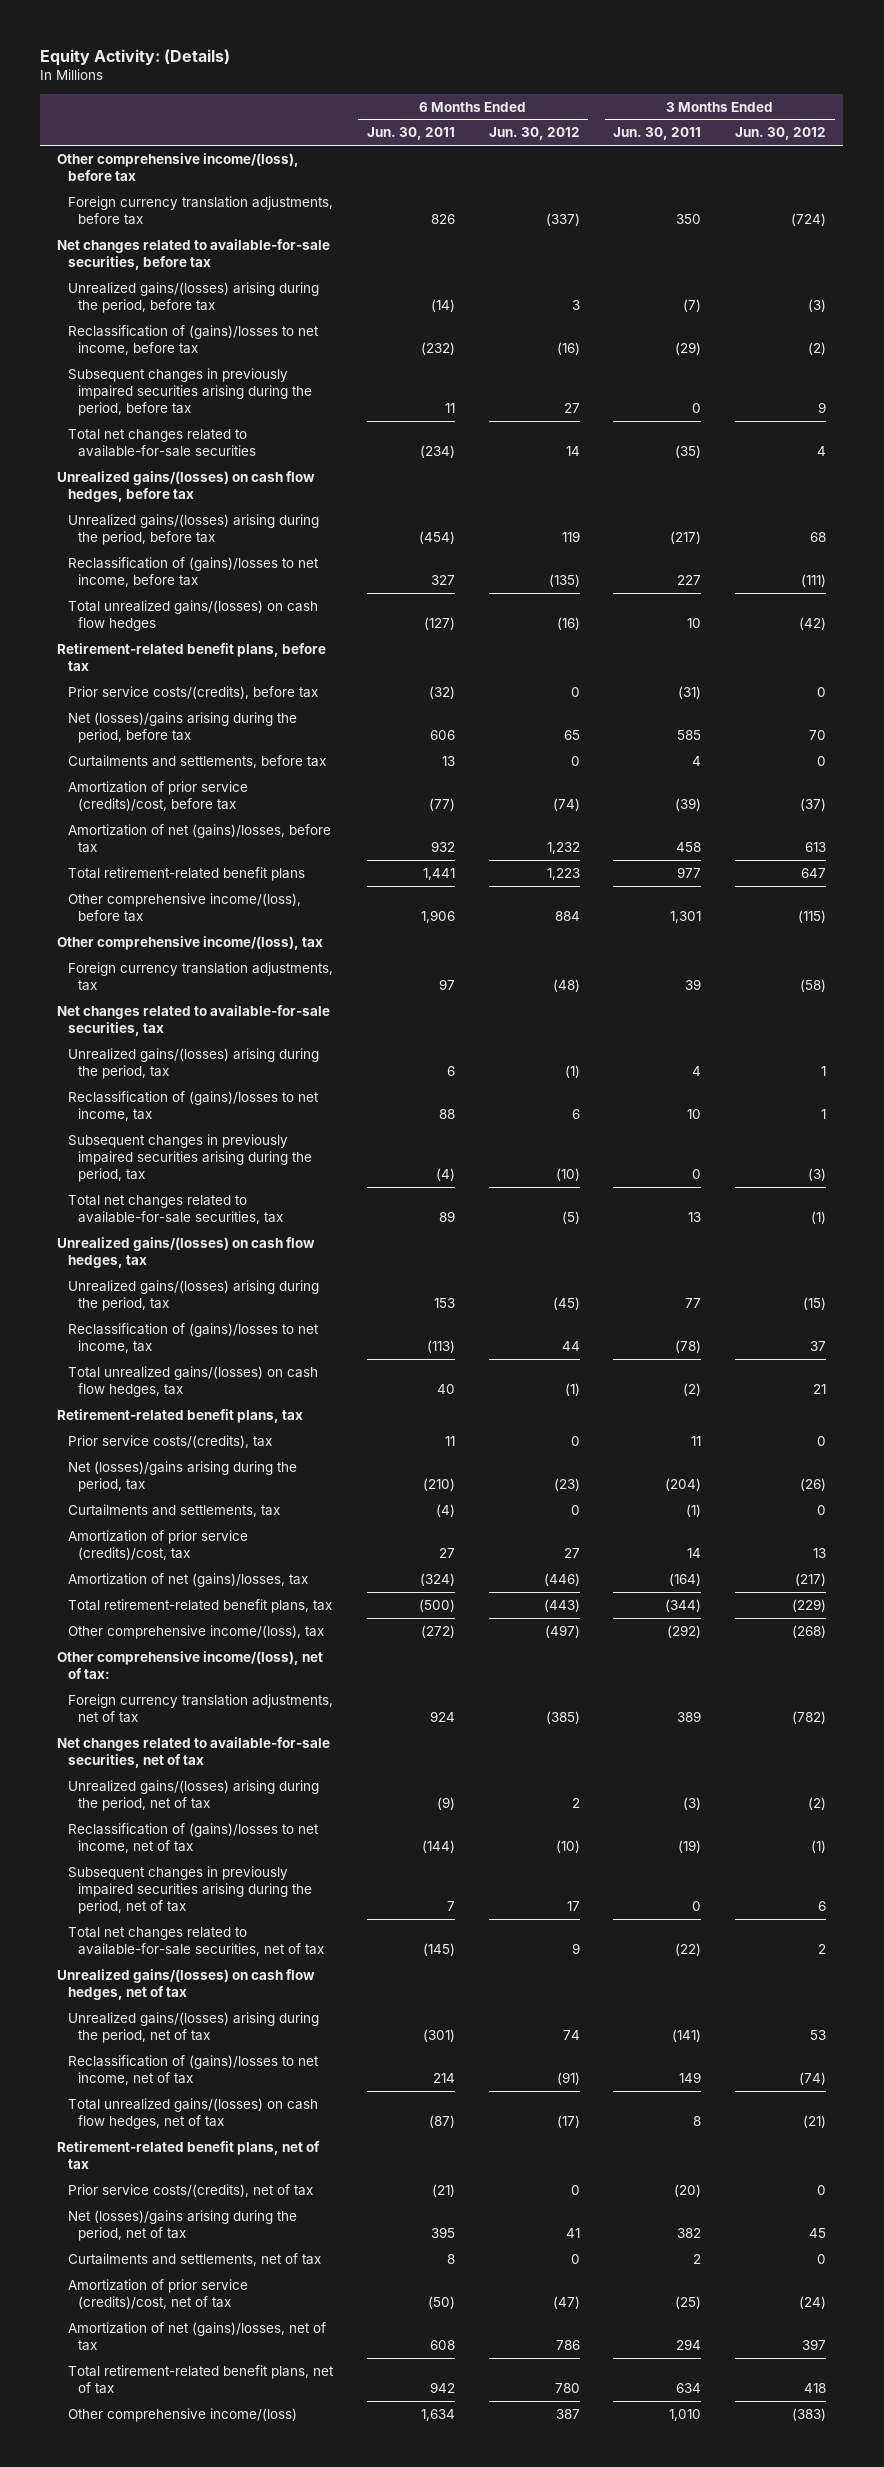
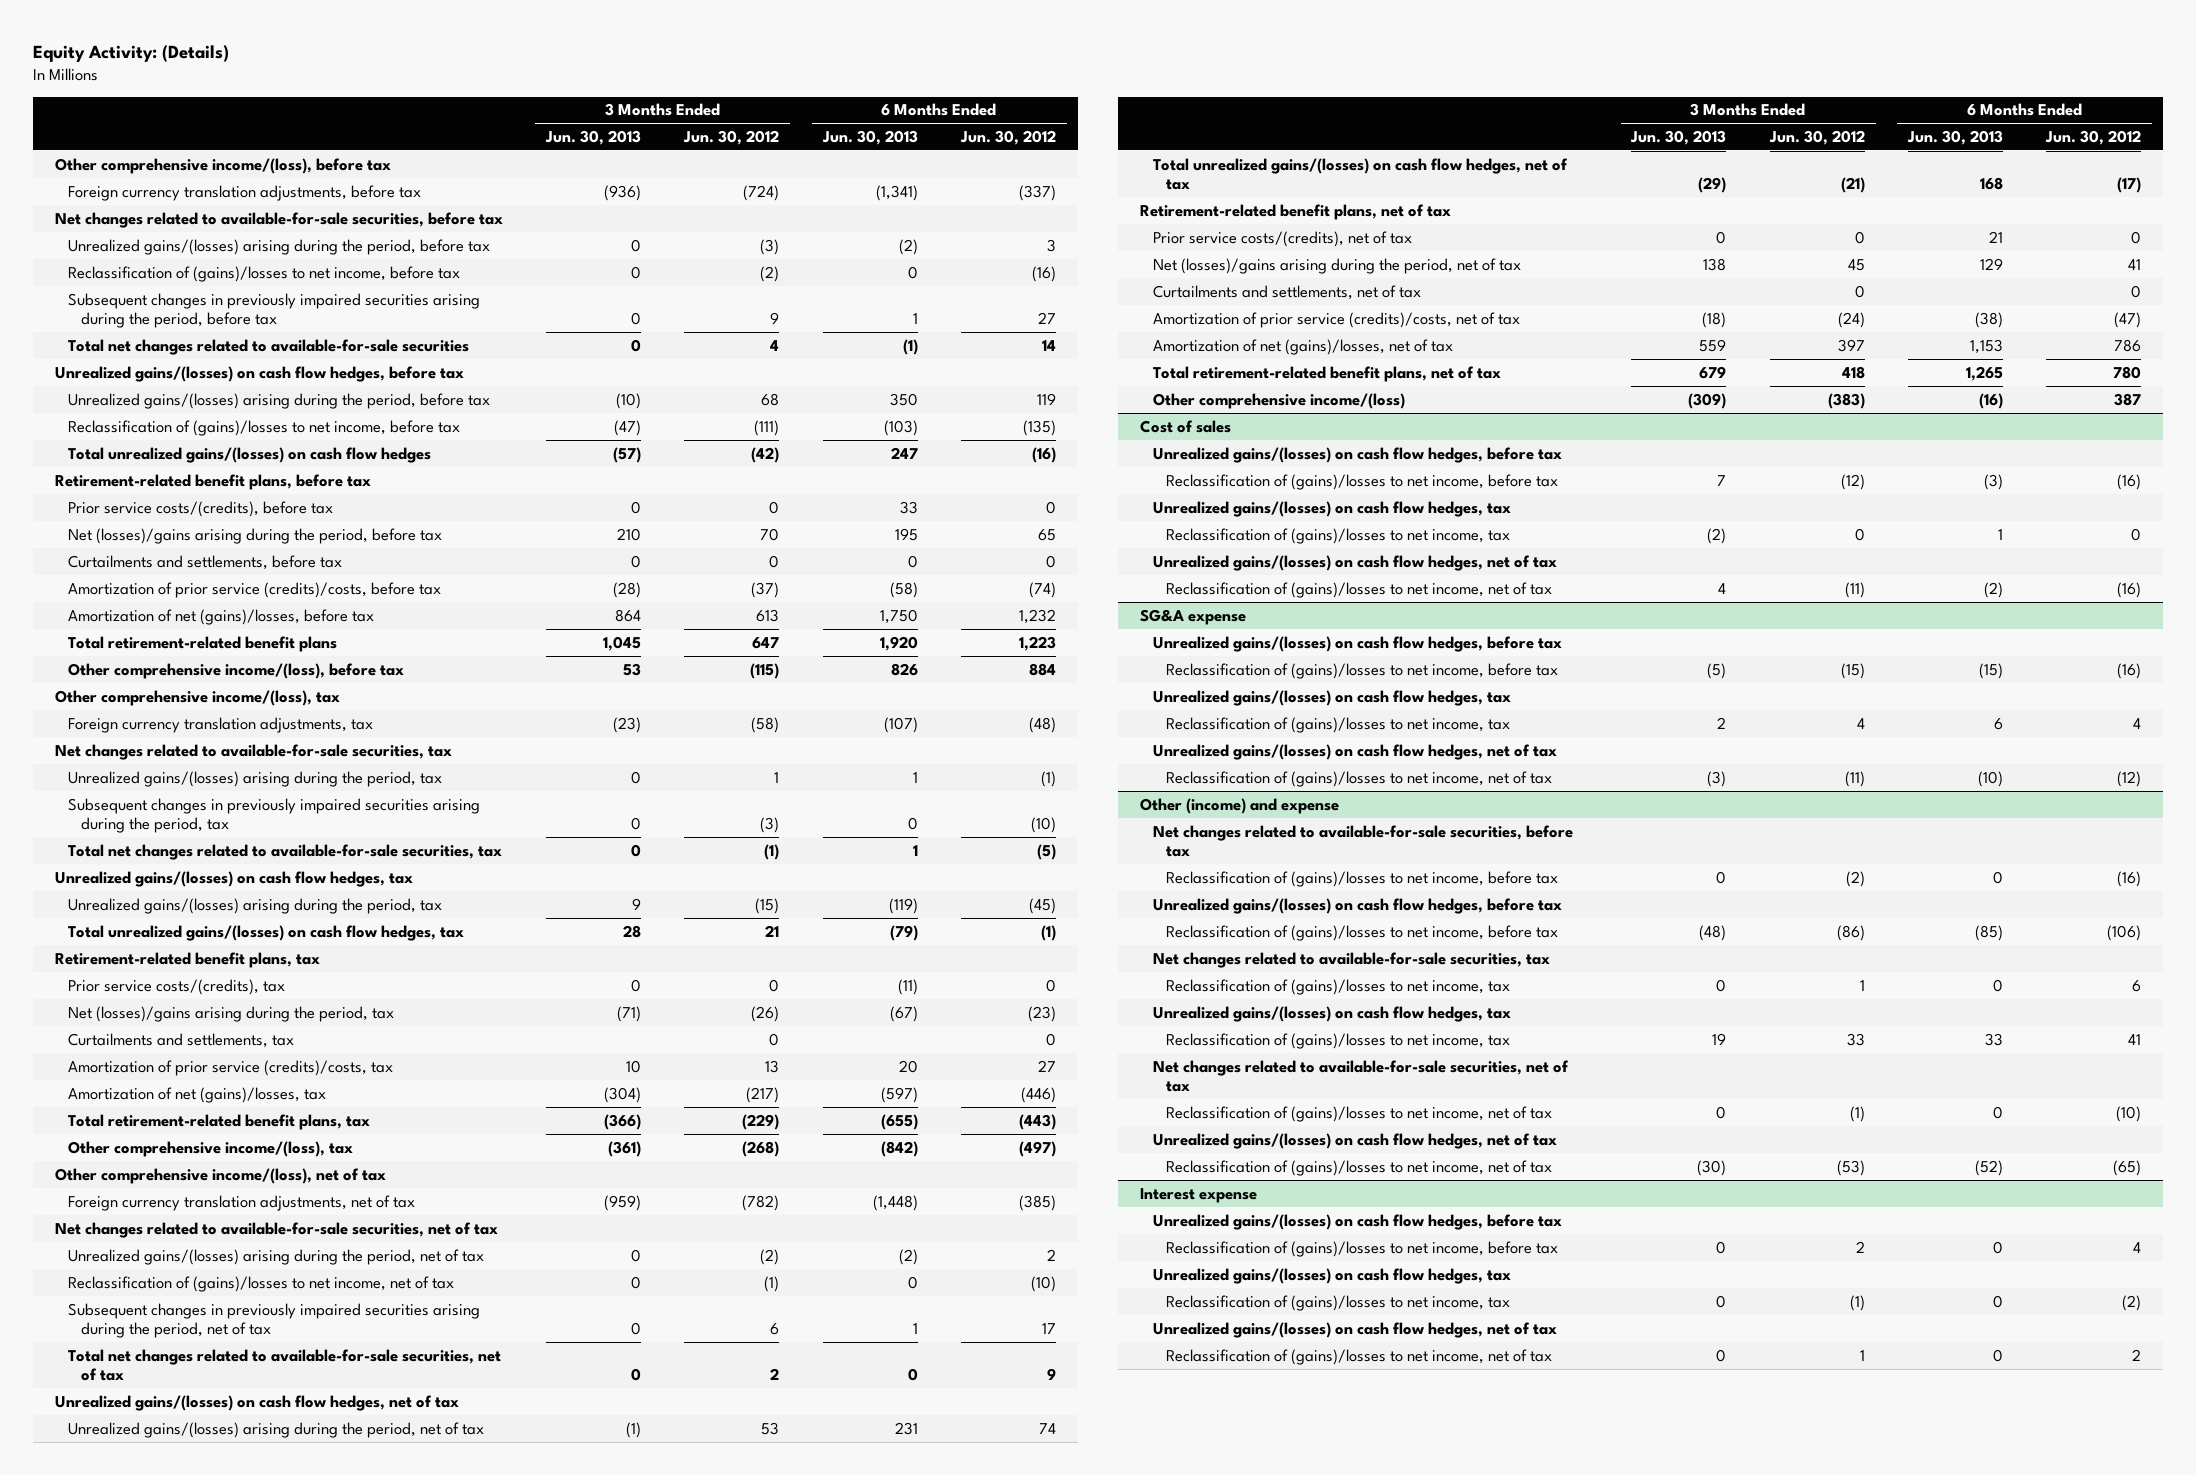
[366,127,455,141] Jun. 30, 2011 -> none
[613,127,702,141] Jun. 30, 2011 -> none
none -> [545,129,642,145] Jun. 30, 2013
none -> [821,129,918,145] Jun. 30, 2013
[67,780,248,811] Amortization of prior service (credits)/cost, before tax -> [67,581,441,598] Amortization of prior service (credits)/costs, before tax
[67,1090,319,1121] Reclassification of (gains)/losses to net income, tax -> none
[67,1322,319,1353] Reclassification of (gains)/losses to net income, tax -> none
[67,1529,248,1560] Amortization of prior service (credits)/cost, tax -> [67,1059,393,1076] Amortization of prior service (credits)/costs, tax
[57,1650,324,1679] Other comprehensive income/(loss), net of tax: -> [54,1167,386,1184] Other comprehensive income/(loss), net of tax
[67,2054,319,2085] Reclassification of (gains)/losses to net income, net of tax -> none
[67,2278,248,2309] Amortization of prior service (credits)/cost, net of tax -> [1152,311,1520,328] Amortization of prior service (credits)/costs, net of tax
none -> [1140,419,1232,433] Cost of sales
none -> [1152,446,1562,463] Unrealized gains/(losses) on cash flow hedges, before tax
none -> [1165,473,1558,490] Reclassification of (gains)/losses to net income, before tax
none -> [1152,500,1511,517] Unrealized gains/(losses) on cash flow hedges, tax
none -> [1165,527,1510,544] Reclassification of (gains)/losses to net income, tax
none -> [1152,554,1557,571] Unrealized gains/(losses) on cash flow hedges, net of tax
none -> [1165,581,1552,598] Reclassification of (gains)/losses to net income, net of tax
none -> [1140,608,1247,625] SG&A expense
none -> [1152,635,1562,652] Unrealized gains/(losses) on cash flow hedges, before tax
none -> [1165,662,1558,679] Reclassification of (gains)/losses to net income, before tax
none -> [1152,689,1511,706] Unrealized gains/(losses) on cash flow hedges, tax
none -> [1165,716,1510,733] Reclassification of (gains)/losses to net income, tax
none -> [1152,743,1557,760] Unrealized gains/(losses) on cash flow hedges, net of tax
none -> [1165,770,1552,787] Reclassification of (gains)/losses to net income, net of tax
none -> [1140,797,1340,814] Other (income) and expense
none -> [1152,824,1573,858] Net changes related to available-for-sale securities, before tax
none -> [1165,870,1558,887] Reclassification of (gains)/losses to net income, before tax
none -> [1152,897,1562,914] Unrealized gains/(losses) on cash flow hedges, before tax
none -> [1165,924,1558,941] Reclassification of (gains)/losses to net income, before tax
none -> [1152,951,1550,968] Net changes related to available-for-sale securities, tax
none -> [1165,978,1510,995] Reclassification of (gains)/losses to net income, tax
none -> [1152,1005,1511,1022] Unrealized gains/(losses) on cash flow hedges, tax
none -> [1165,1032,1510,1049] Reclassification of (gains)/losses to net income, tax
none -> [1152,1059,1569,1093] Net changes related to available-for-sale securities, net of tax
none -> [1165,1105,1552,1122] Reclassification of (gains)/losses to net income, net of tax
none -> [1152,1132,1557,1149] Unrealized gains/(losses) on cash flow hedges, net of tax
none -> [1165,1159,1552,1176] Reclassification of (gains)/losses to net income, net of tax
none -> [1140,1187,1258,1203] Interest expense
none -> [1152,1213,1562,1230] Unrealized gains/(losses) on cash flow hedges, before tax
none -> [1165,1240,1558,1257] Reclassification of (gains)/losses to net income, before tax
none -> [1152,1267,1511,1284] Unrealized gains/(losses) on cash flow hedges, tax
none -> [1165,1294,1510,1311] Reclassification of (gains)/losses to net income, tax
none -> [1152,1321,1557,1338] Unrealized gains/(losses) on cash flow hedges, net of tax
none -> [1165,1348,1552,1365] Reclassification of (gains)/losses to net income, net of tax

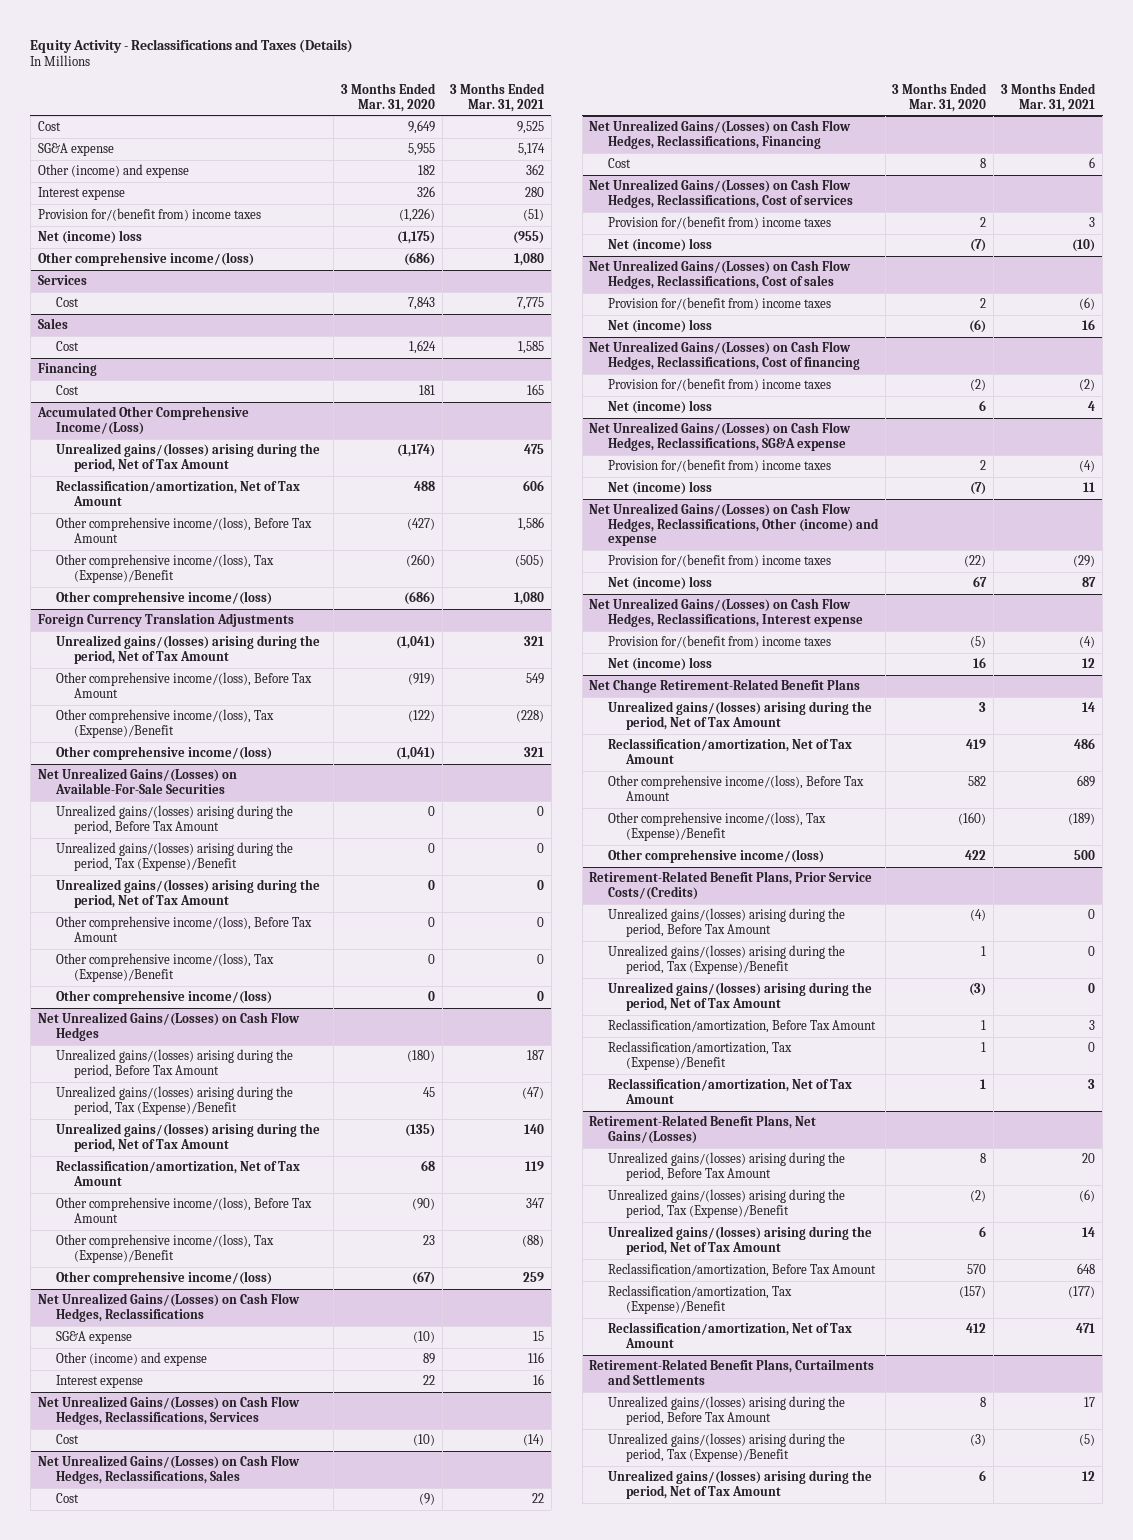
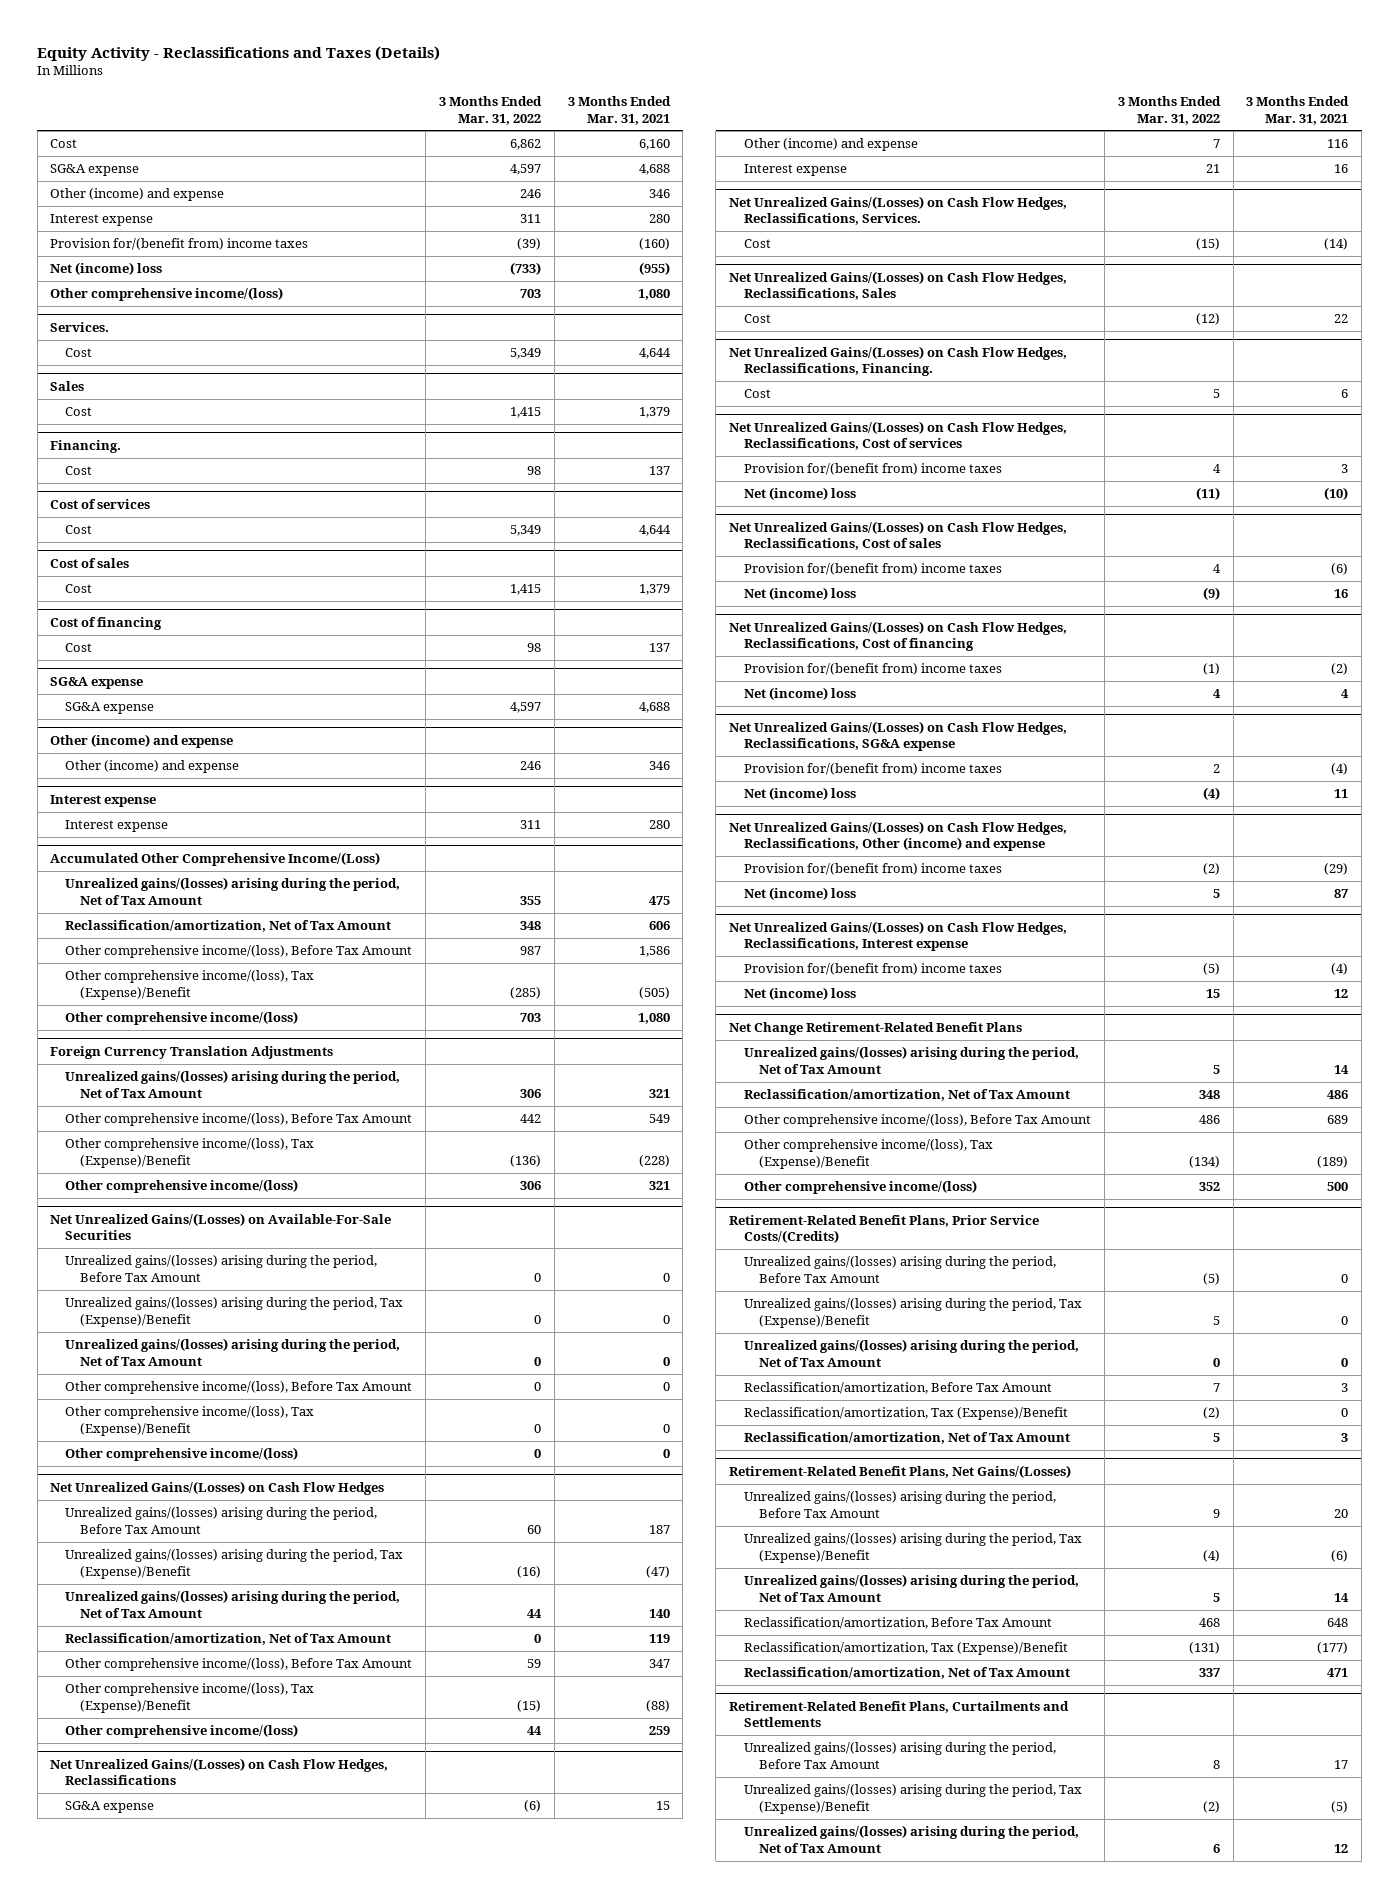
[340,82,436,112] 3 Months Ended Mar. 31, 2020 -> none
none -> [438,95,542,125] 3 Months Ended Mar. 31, 2022
[516,121,544,135] 9,525 -> [638,139,670,151] 6,160
[517,143,545,157] 5,174 -> [638,164,670,176] 4,688
[525,164,544,176] 362 -> [648,189,670,199] 346
[522,209,544,222] (51) -> [638,238,670,251] (160)
[37,275,87,286] Services -> [50,321,110,332] Services.
[516,297,544,311] 7,775 -> [638,348,671,360] 4,644
[517,341,544,355] 1,585 -> [638,407,670,419] 1,379
[37,363,97,377] Financing -> [50,439,122,453] Financing.
[526,384,544,396] 165 -> [648,466,670,476] 137
none -> [50,498,151,509] Cost of services
none -> [65,525,93,535] Cost
none -> [50,557,130,568] Cost of sales
none -> [65,584,93,594] Cost
none -> [50,616,163,630] Cost of financing
none -> [65,643,93,653] Cost
none -> [50,676,144,689] SG&A expense
none -> [65,702,155,715] SG&A expense
none -> [50,733,234,748] Other (income) and expense
none -> [65,760,240,774] Other (income) and expense
none -> [50,794,157,807] Interest expense
none -> [65,820,169,833] Interest expense
[37,1396,300,1425] Net Unrealized Gains/(Losses) on Cash Flow Hedges, Reclassifications, Services -> [729,195,1068,226] Net Unrealized Gains/(Losses) on Cash Flow Hedges, Reclassifications, Services.
[589,120,852,149] Net Unrealized Gains/(Losses) on Cash Flow Hedges, Reclassifications, Financing -> [729,345,1068,377] Net Unrealized Gains/(Losses) on Cash Flow Hedges, Reclassifications, Financing.

